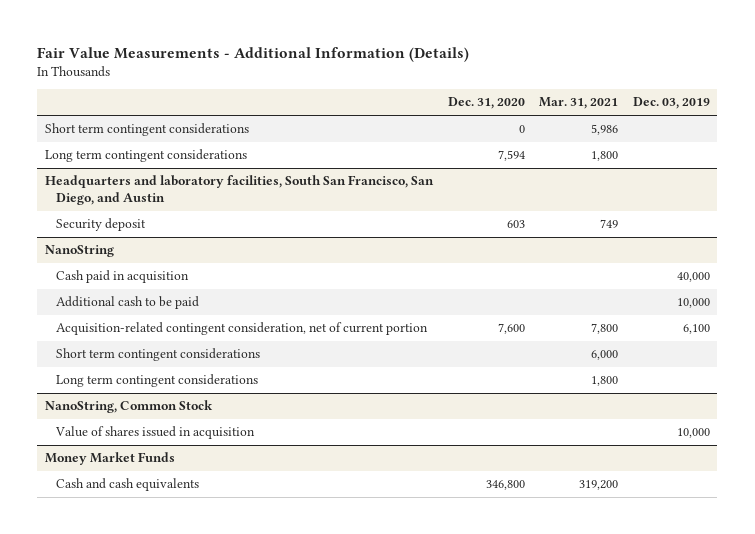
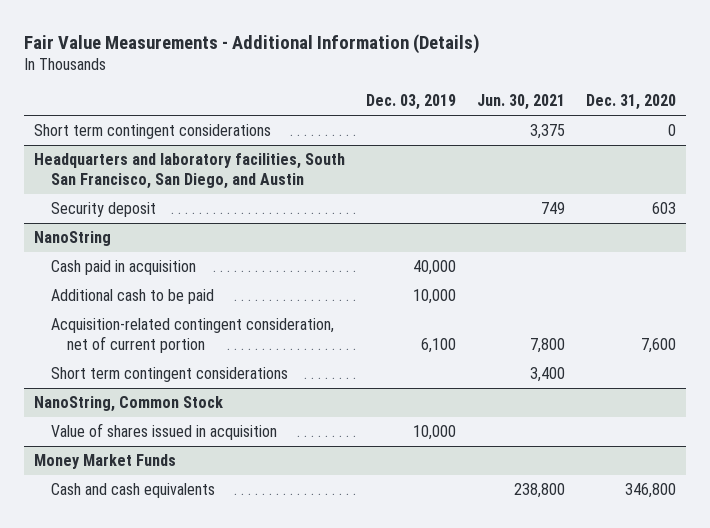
[539,97,619,110] Mar. 31, 2021 -> none
none -> [477,94,566,111] Jun. 30, 2021
[44,149,247,163] Long term contingent considerations -> none
[56,374,259,388] Long term contingent considerations -> none

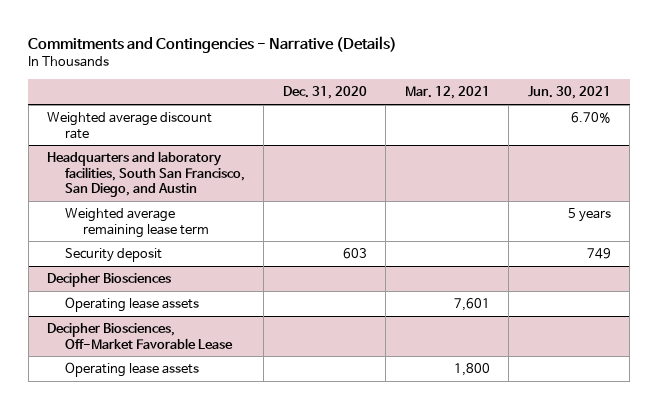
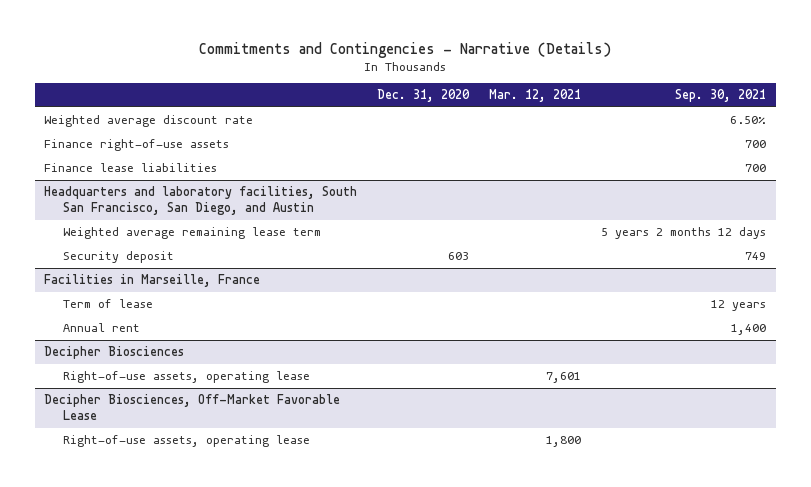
[527,86,611,100] Jun. 30, 2021 -> none
none -> [675,89,767,103] Sep. 30, 2021
none -> [44,139,230,152] Finance right-of-use assets
none -> [44,163,218,173] Finance lease liabilities
none -> [44,274,261,288] Facilities in Marseille, France
none -> [62,299,153,309] Term of lease
none -> [62,323,140,333] Annual rent
[65,297,200,313] Operating lease assets -> [62,371,310,384] Right-of-use assets, operating lease
[65,362,200,378] Operating lease assets -> [62,435,310,448] Right-of-use assets, operating lease

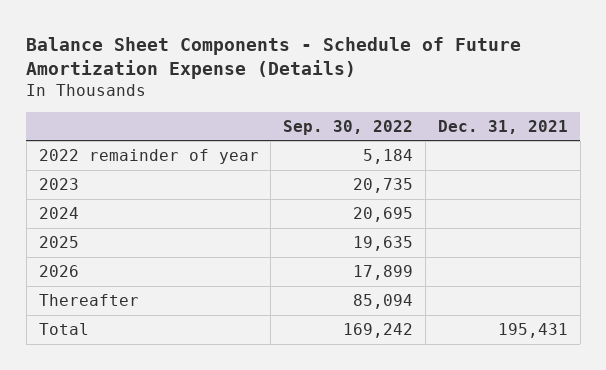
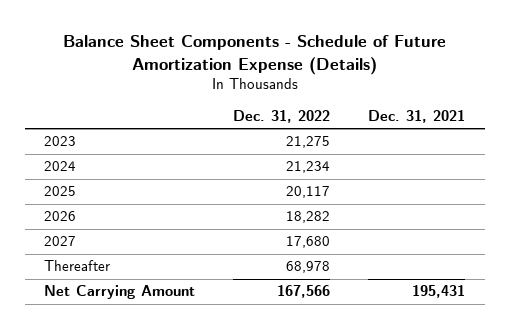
[283,119,414,135] Sep. 30, 2022 -> none
none -> [233,109,331,123] Dec. 31, 2022
[38,149,259,165] 2022 remainder of year -> none
none -> [44,236,77,247] 2027
[38,323,89,336] Total -> [44,285,196,300] Net Carrying Amount

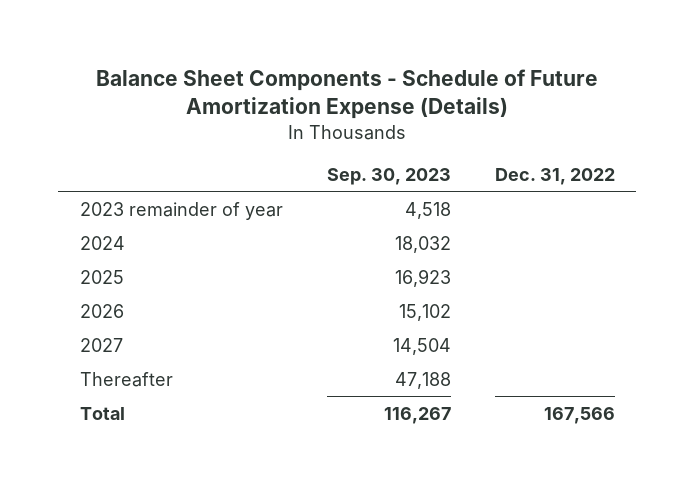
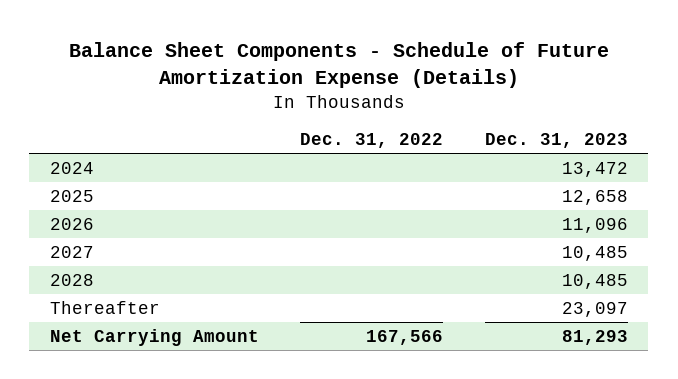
[326,167,451,185] Sep. 30, 2023 -> none
none -> [484,133,628,149] Dec. 31, 2023
[80,201,284,220] 2023 remainder of year -> none
none -> [50,273,95,286] 2028
[80,406,126,420] Total -> [50,328,260,346] Net Carrying Amount

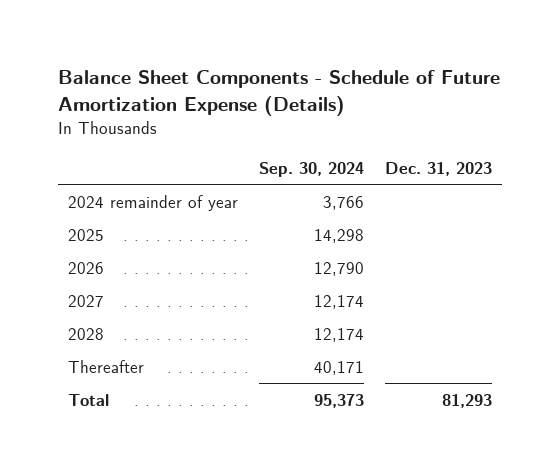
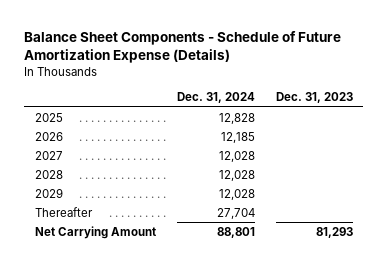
[259,161,365,177] Sep. 30, 2024 -> none
none -> [176,92,255,104] Dec. 31, 2024
[68,194,239,211] 2024 remainder of year -> none
none -> [34,187,63,198] 2029
[68,393,110,406] Total -> [34,225,156,239] Net Carrying Amount

